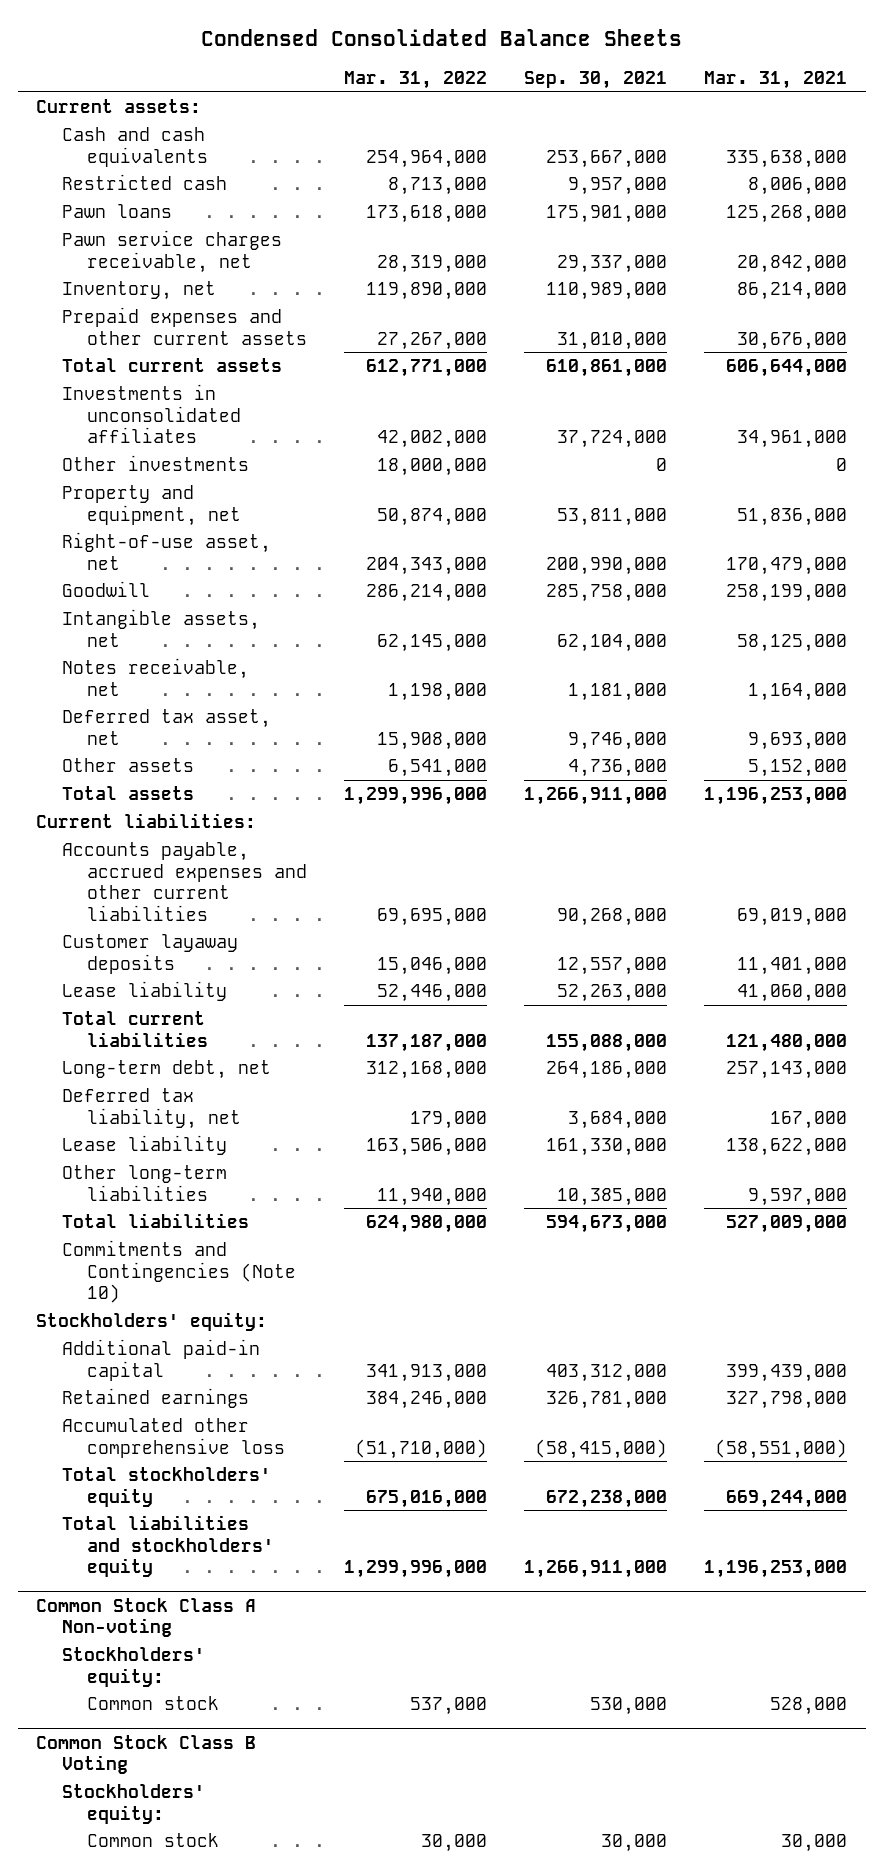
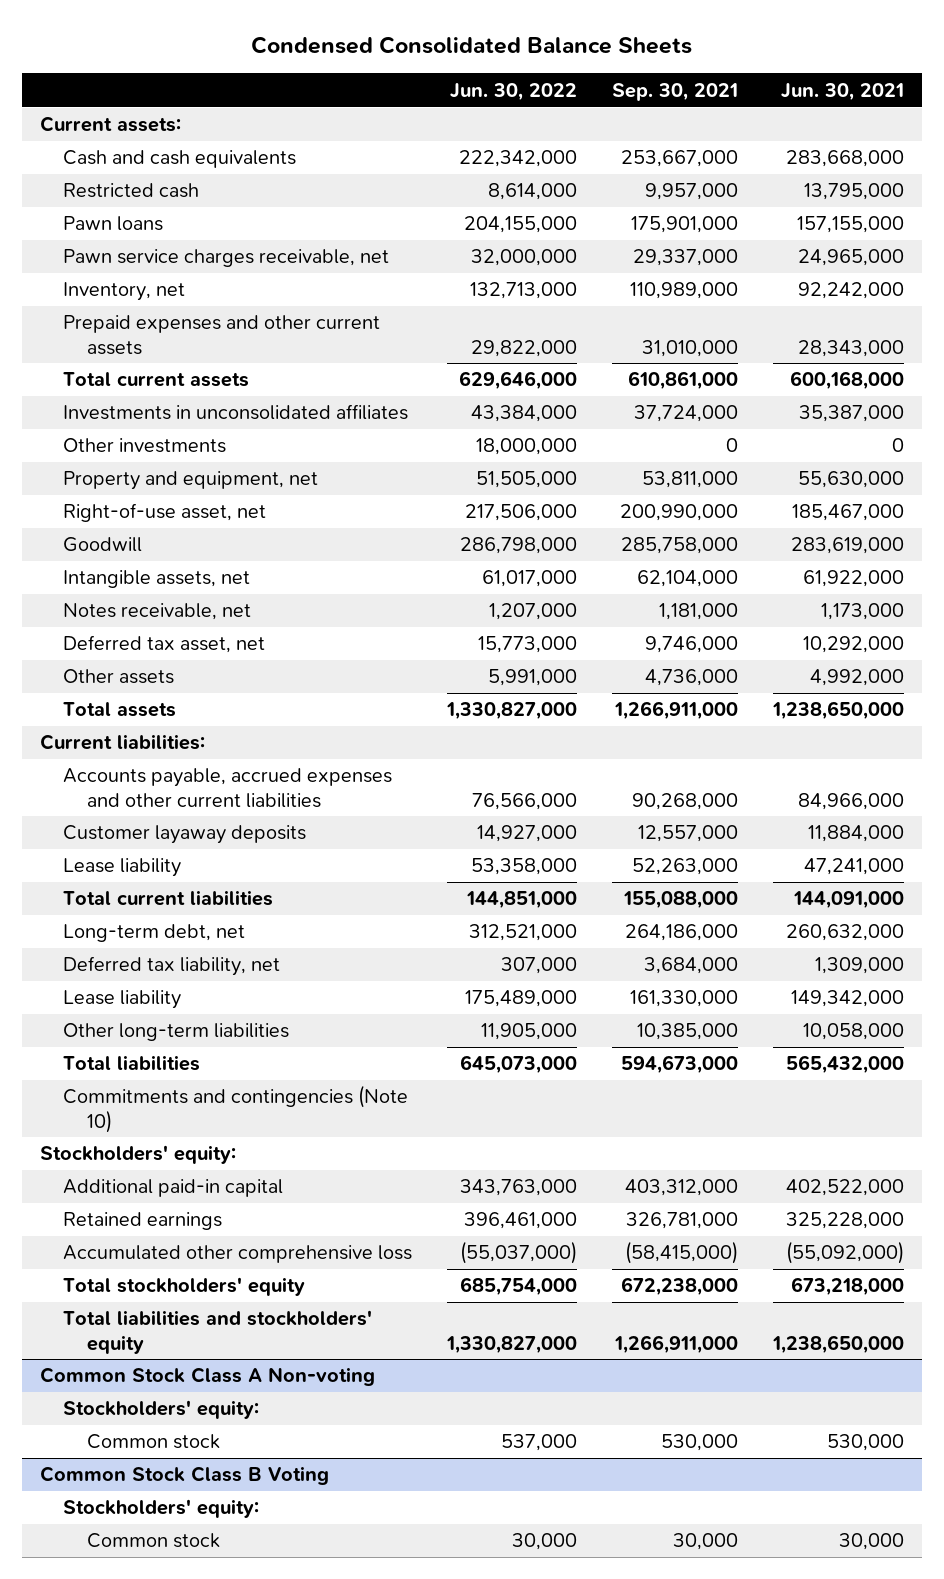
[343,70,487,89] Mar. 31, 2022 -> none
[704,70,848,89] Mar. 31, 2021 -> none
none -> [450,82,578,101] Jun. 30, 2022
none -> [781,82,905,101] Jun. 30, 2021
[61,1240,296,1304] Commitments and Contingencies (Note 10) -> [63,1085,409,1133] Commitments and contingencies (Note 10)

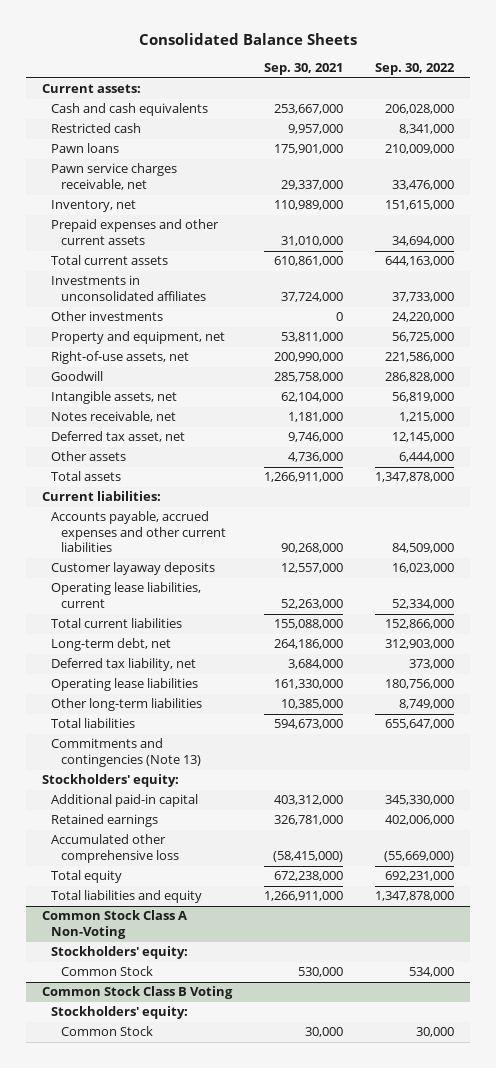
[250,36,692,55] Condensed Consolidated Balance Sheets -> [138,32,357,45] Consolidated Balance Sheets
[450,82,578,101] Jun. 30, 2022 -> none
[781,82,905,101] Jun. 30, 2021 -> none
none -> [375,63,456,76] Sep. 30, 2022
[63,503,267,523] Right-of-use asset, net -> [51,351,190,365] Right-of-use assets, net
[63,858,182,878] Lease liability -> [51,582,202,608] Operating lease liabilities, current
[63,990,182,1010] Lease liability -> [51,678,199,692] Operating lease liabilities
[63,1085,409,1133] Commitments and contingencies (Note 10) -> [51,738,201,767] Commitments and contingencies (Note 13)
[63,1277,306,1297] Total stockholders' equity -> [51,870,123,884] Total equity
[63,1310,373,1354] Total liabilities and stockholders' equity -> [51,890,203,904] Total liabilities and equity
[39,1367,375,1387] Common Stock Class A Non-voting -> [41,910,187,939] Common Stock Class A Non-Voting
[86,1434,220,1450] Common stock -> [60,966,153,977] Common Stock
[86,1533,220,1549] Common stock -> [60,1026,153,1037] Common Stock

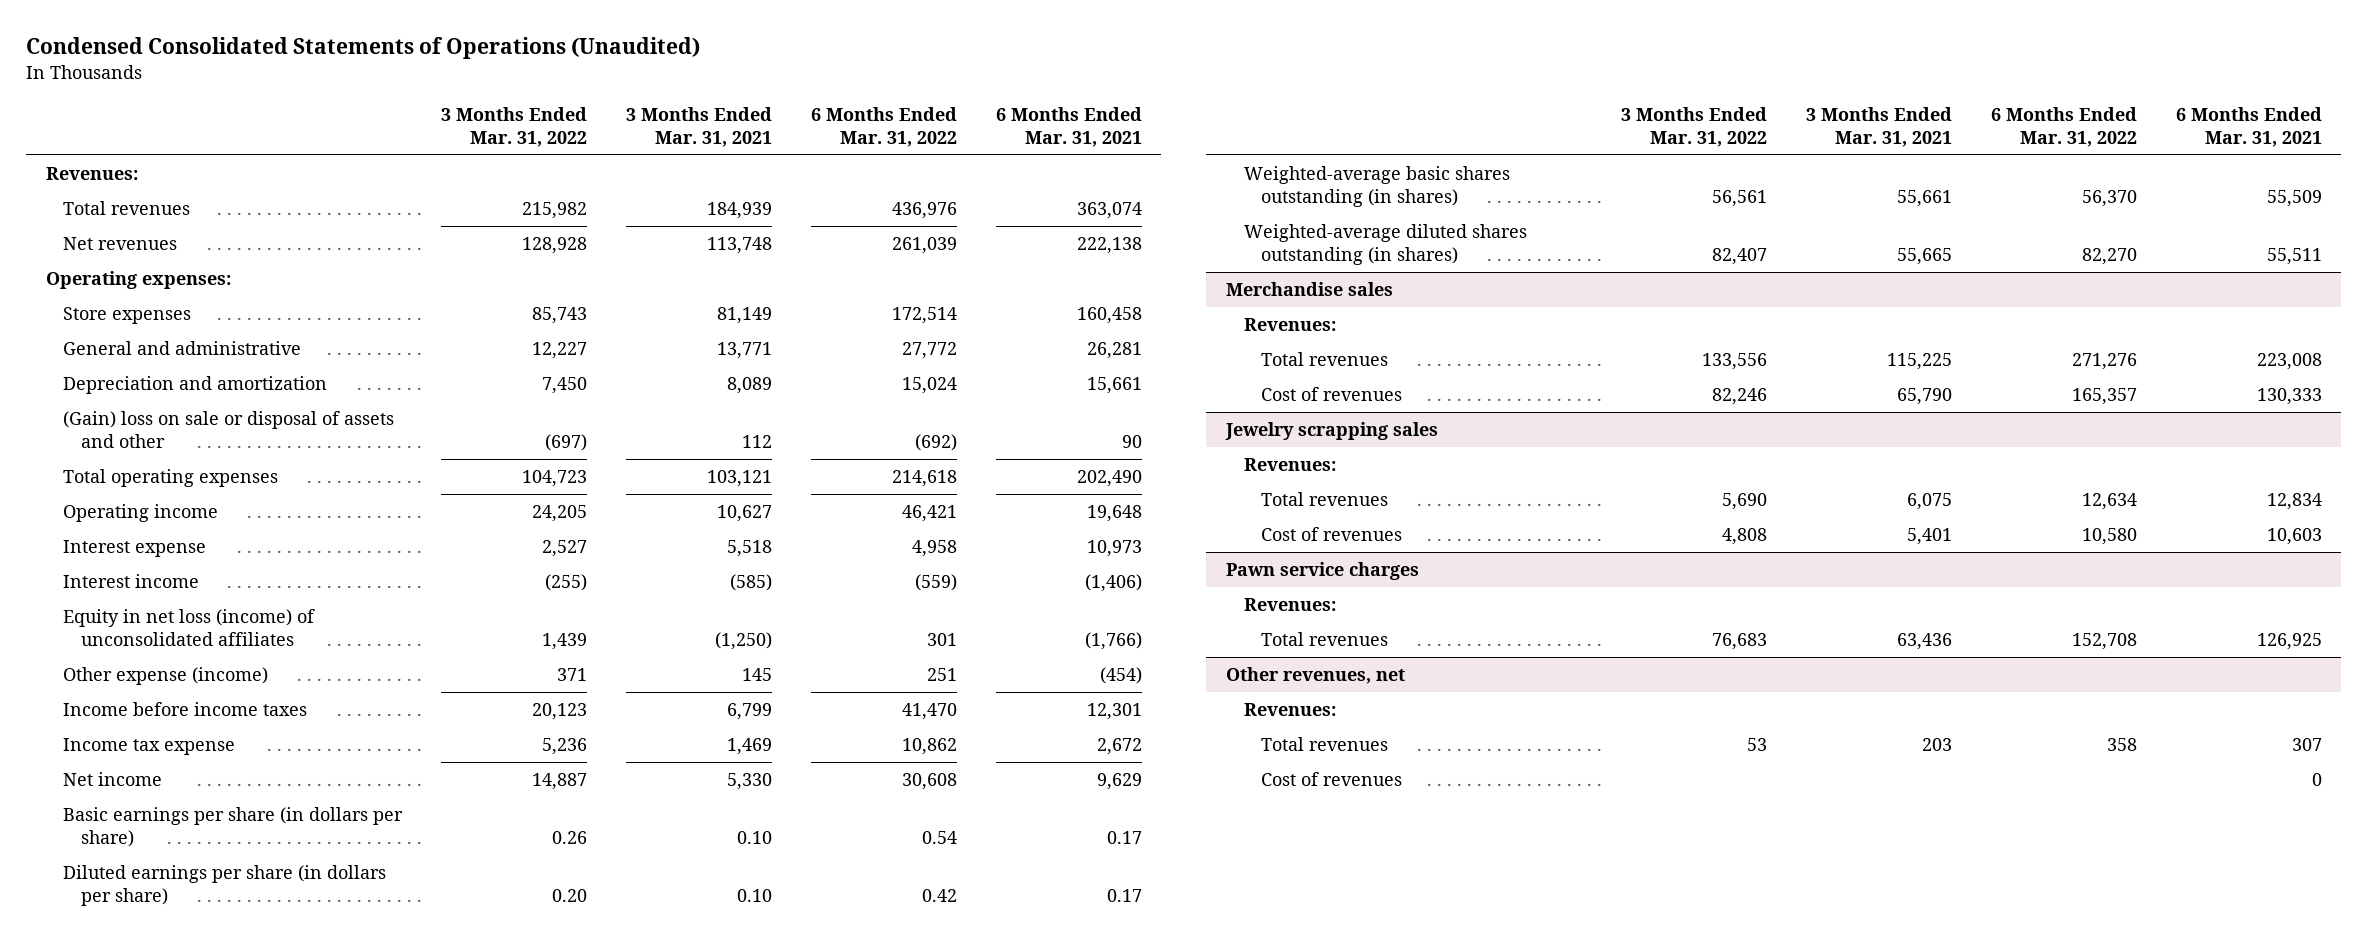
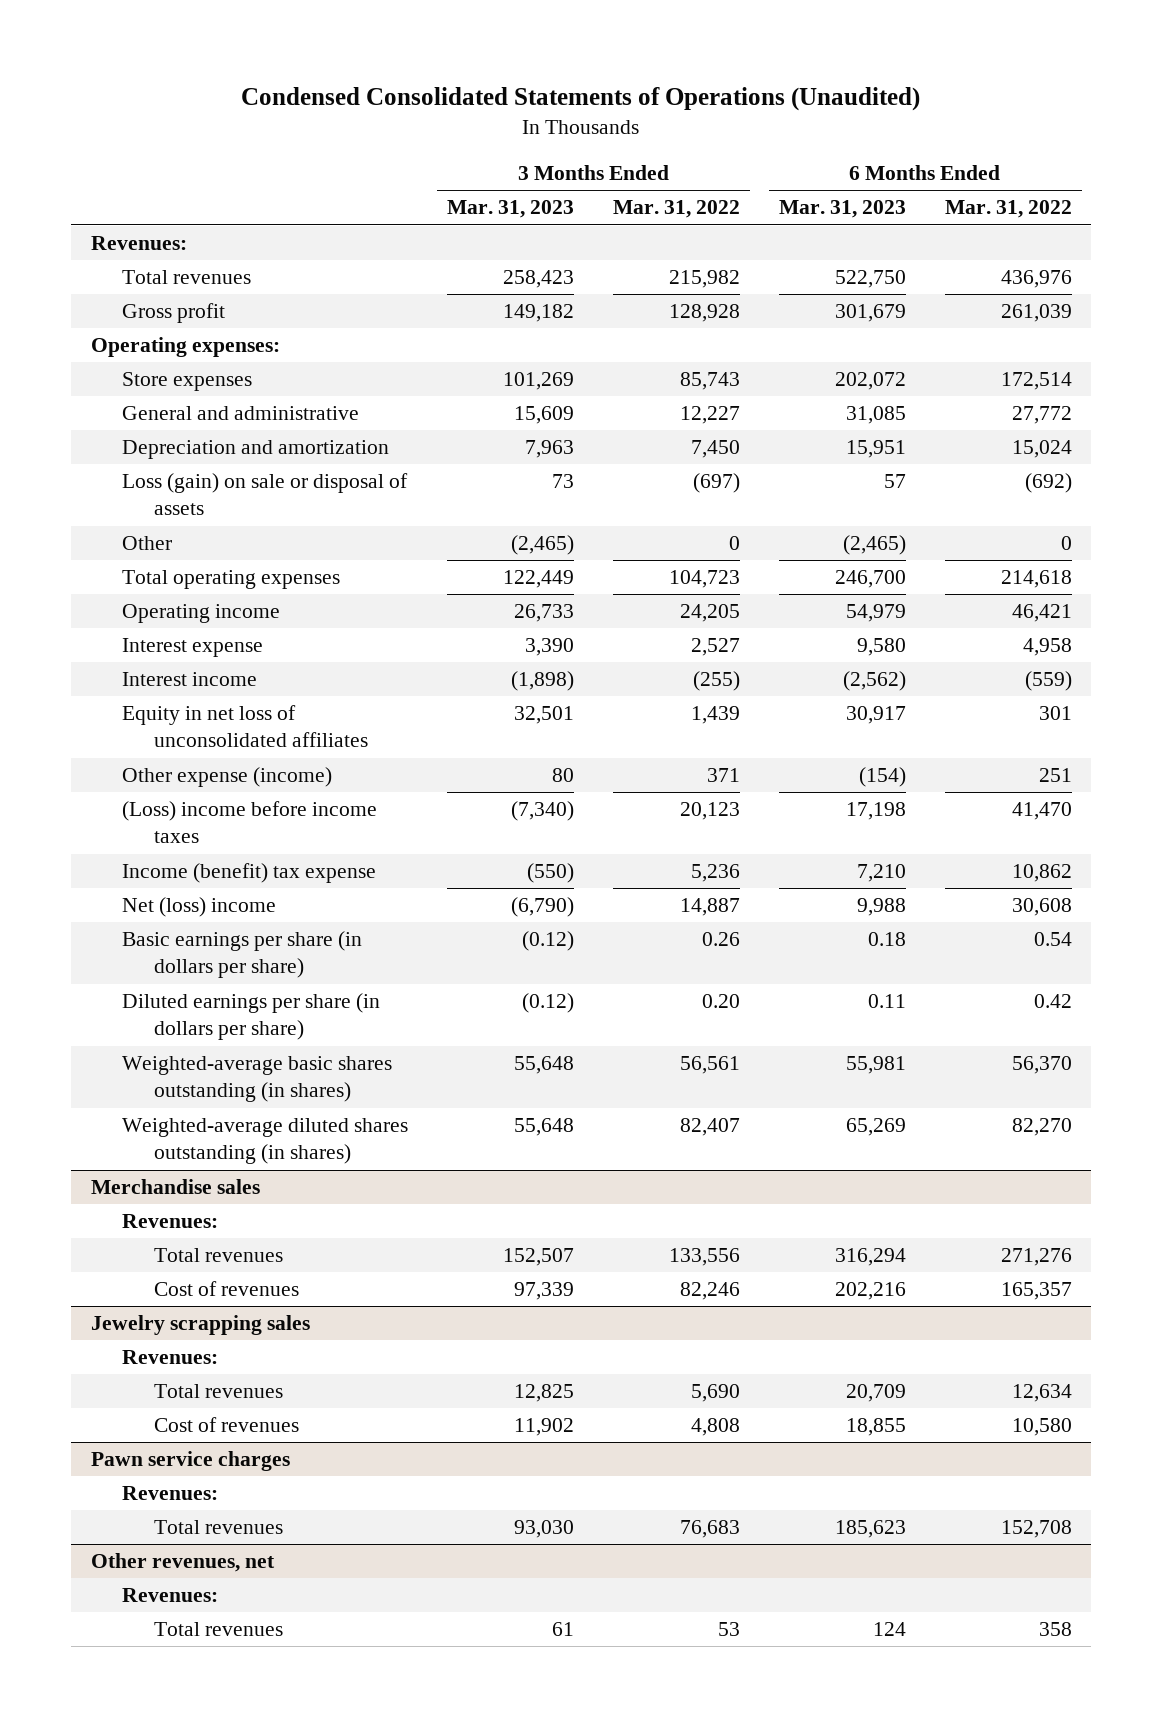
[626,107,773,147] 3 Months Ended Mar. 31, 2021 -> none
[995,107,1142,147] 6 Months Ended Mar. 31, 2021 -> none
none -> [447,200,575,219] Mar. 31, 2023
none -> [778,200,906,219] Mar. 31, 2023
[63,237,178,251] Net revenues -> [122,303,226,324] Gross profit
[63,411,395,448] (Gain) loss on sale or disposal of assets and other -> [122,473,409,516] Loss (gain) on sale or disposal of assets
none -> [122,536,173,551] Other
[63,609,316,646] Equity in net loss (income) of unconsolidated affiliates -> [122,705,368,748] Equity in net loss of unconsolidated affiliates
[63,702,308,717] Income before income taxes -> [122,801,378,844] (Loss) income before income taxes
[63,738,236,756] Income tax expense -> [122,863,377,884] Income (benefit) tax expense
[63,772,163,787] Net income -> [122,897,277,918] Net (loss) income
[1261,772,1403,787] Cost of revenues -> none

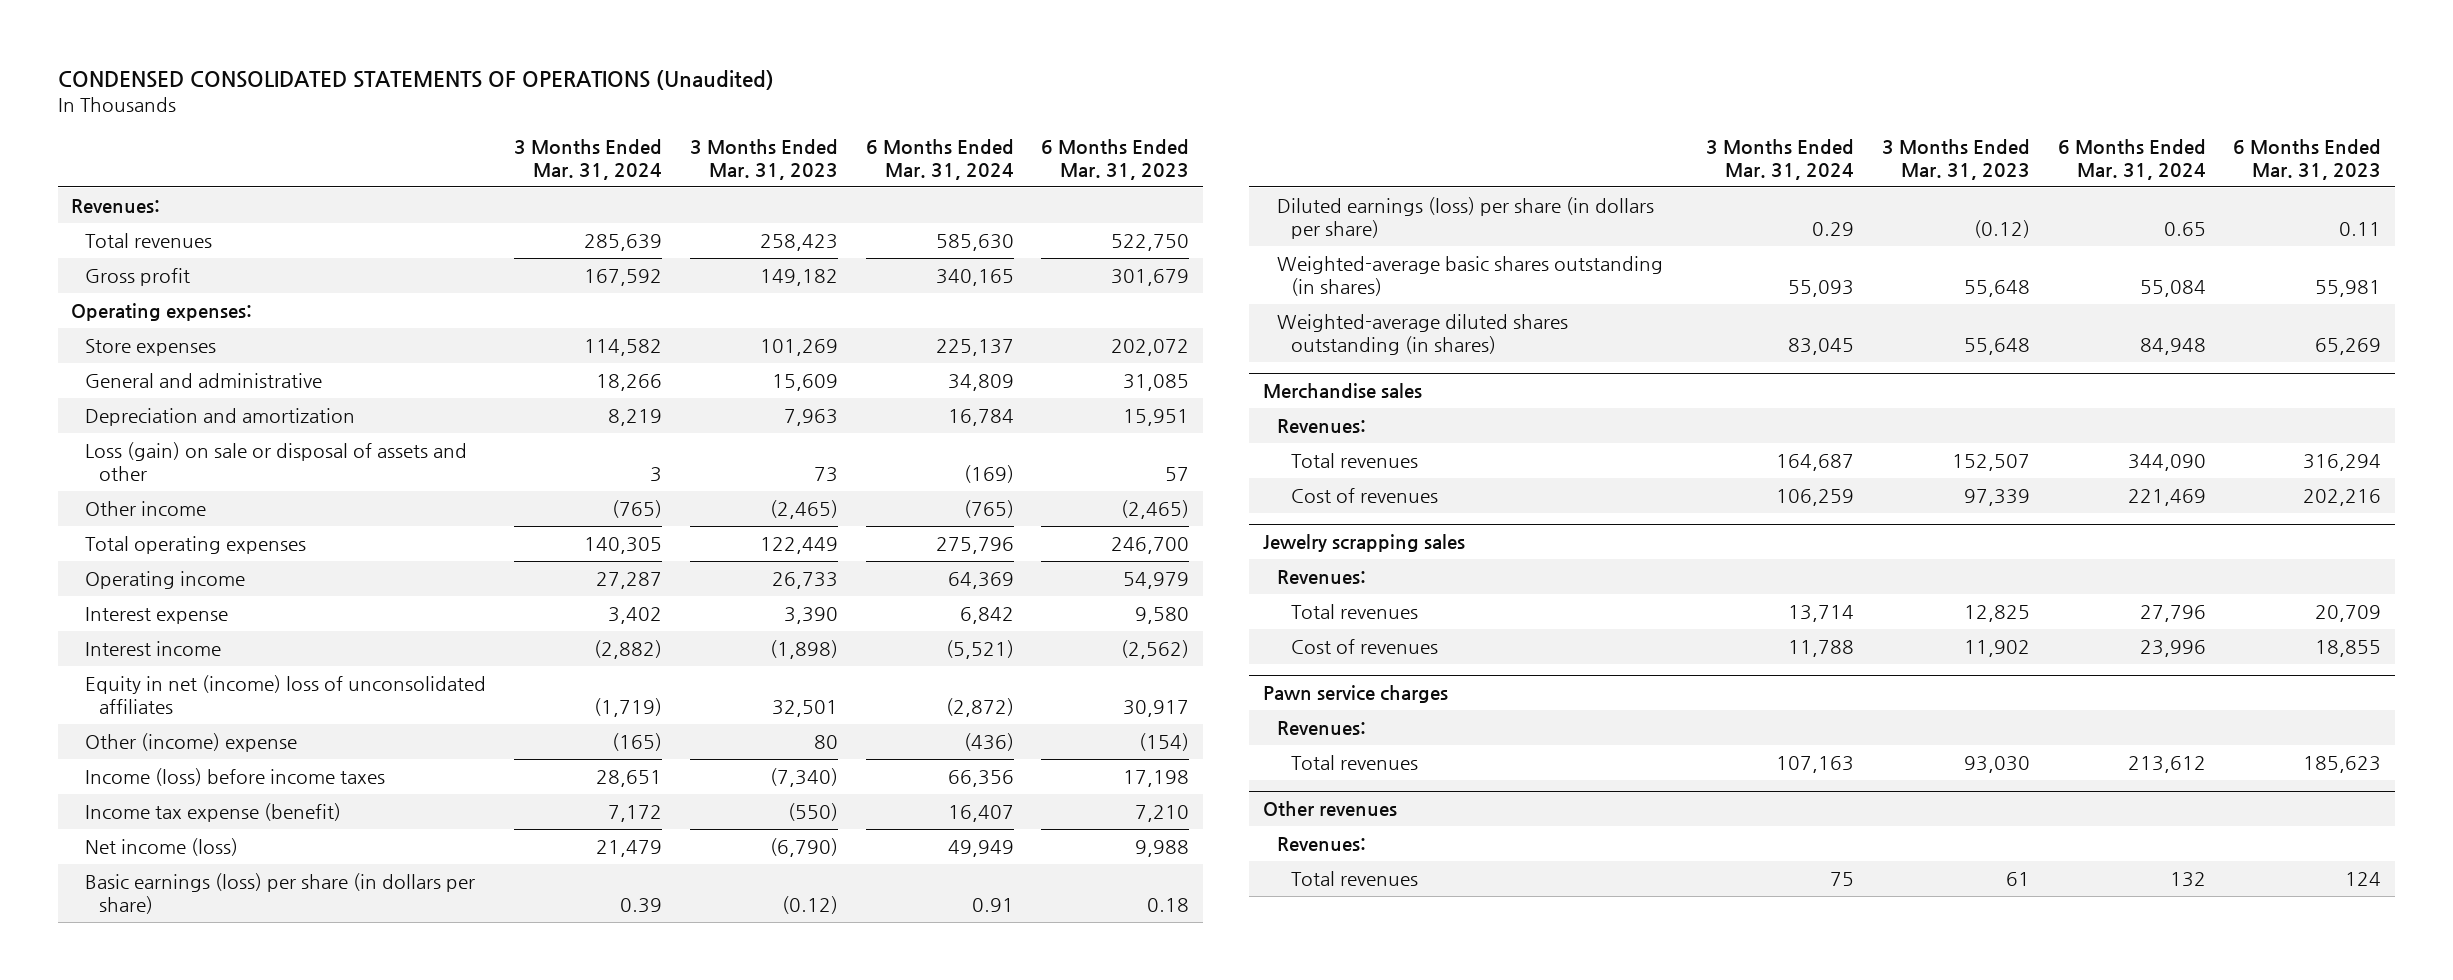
[241,86,921,111] Condensed Consolidated Statements of Operations (Unaudited) -> [57,70,774,91] CONDENSED CONSOLIDATED STATEMENTS OF OPERATIONS (Unaudited)
[613,200,741,219] Mar. 31, 2022 -> none
[944,200,1072,219] Mar. 31, 2022 -> none
none -> [514,139,663,180] 3 Months Ended Mar. 31, 2024
none -> [865,139,1014,180] 6 Months Ended Mar. 31, 2024
[122,473,409,516] Loss (gain) on sale or disposal of assets -> [85,441,468,481] Loss (gain) on sale or disposal of assets and other
[122,536,173,551] Other -> [85,500,207,516] Other income
[122,705,368,748] Equity in net loss of unconsolidated affiliates -> [85,674,487,714] Equity in net (income) loss of unconsolidated affiliates
[122,767,333,788] Other expense (income) -> [85,732,298,752] Other (income) expense
[122,801,378,844] (Loss) income before income taxes -> [85,767,386,786] Income (loss) before income taxes
[122,863,377,884] Income (benefit) tax expense -> [85,802,342,822] Income tax expense (benefit)
[122,897,277,918] Net (loss) income -> [85,837,239,856] Net income (loss)
[122,931,363,979] Basic earnings per share (in dollars per share) -> [85,872,476,914] Basic earnings (loss) per share (in dollars per share)
[122,993,381,1041] Diluted earnings per share (in dollars per share) -> [1277,196,1655,239] Diluted earnings (loss) per share (in dollars per share)
[90,1553,275,1573] Other revenues, net -> [1263,801,1398,817] Other revenues

